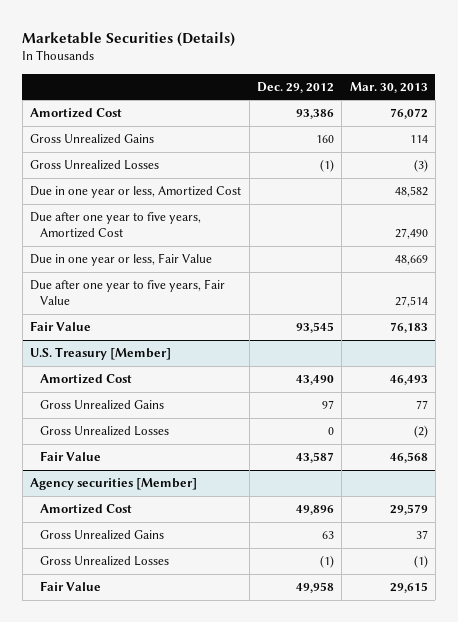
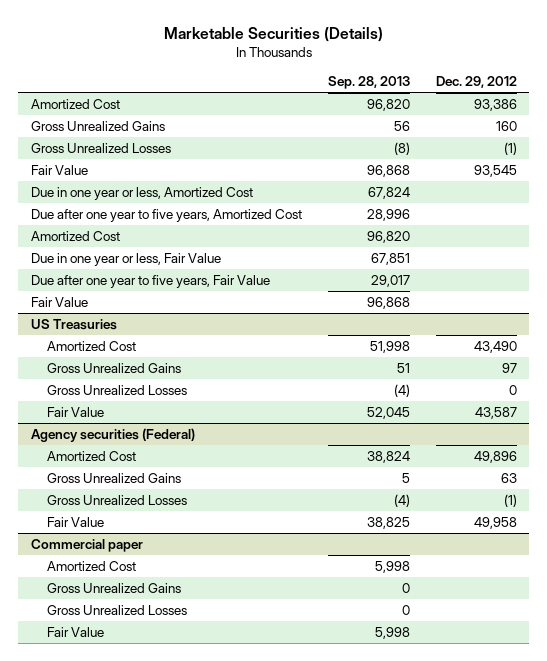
[349,81,428,93] Mar. 30, 2013 -> none
none -> [327,76,410,90] Sep. 28, 2013
[30,321,92,332] Fair Value -> [30,164,88,175] Fair Value
none -> [30,230,120,241] Amortized Cost
none -> [30,296,88,307] Fair Value
[30,347,172,361] U.S. Treasury [Member] -> [30,318,117,330] US Treasuries
[30,478,198,491] Agency securities [Member] -> [30,427,195,442] Agency securities (Federal)
none -> [30,538,143,552] Commercial paper
none -> [46,560,136,571] Amortized Cost
none -> [46,582,181,593] Gross Unrealized Gains
none -> [46,604,187,615] Gross Unrealized Losses
none -> [46,626,104,637] Fair Value

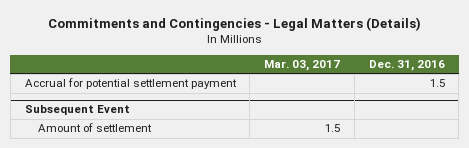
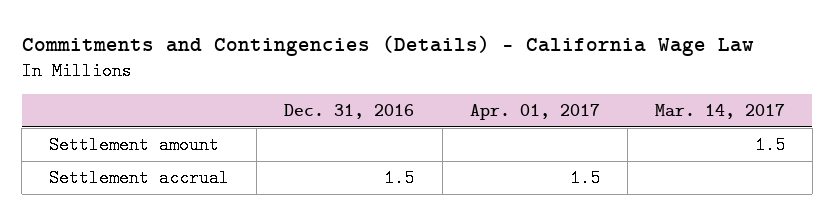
[47,16,421,31] Commitments and Contingencies - Legal Matters (Details) -> [21,34,754,56] Commitments and Contingencies (Details) - California Wage Law
[264,59,341,71] Mar. 03, 2017 -> none
none -> [469,104,600,121] Apr. 01, 2017
none -> [654,104,785,120] Mar. 14, 2017
[24,105,130,116] Subsequent Event -> none
[37,123,152,133] Amount of settlement -> none
none -> [49,136,220,155] Settlement amount
[24,78,237,90] Accrual for potential settlement payment -> [49,169,230,188] Settlement accrual

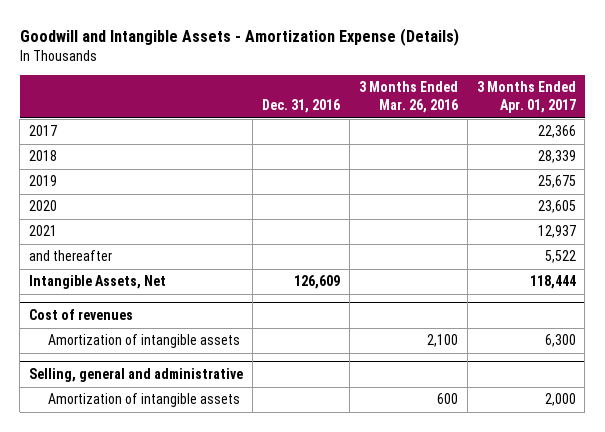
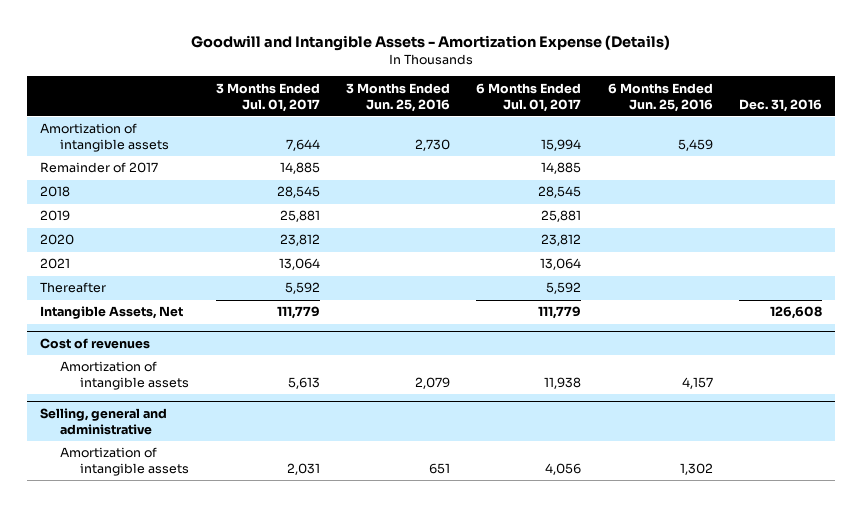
[358,81,458,114] 3 Months Ended Mar. 26, 2016 -> none
[476,81,576,114] 3 Months Ended Apr. 01, 2017 -> none
none -> [215,82,320,112] 3 Months Ended Jul. 01, 2017
none -> [345,82,450,112] 3 Months Ended Jun. 25, 2016
none -> [476,82,582,112] 6 Months Ended Jul. 01, 2017
none -> [607,82,713,112] 6 Months Ended Jun. 25, 2016
none -> [40,123,170,153] Amortization of intangible assets
[29,125,58,137] 2017 -> [40,162,159,174] Remainder of 2017
[29,250,113,262] and thereafter -> [40,282,107,294] Thereafter
[293,275,340,290] 126,609 -> [770,306,823,320] 126,608

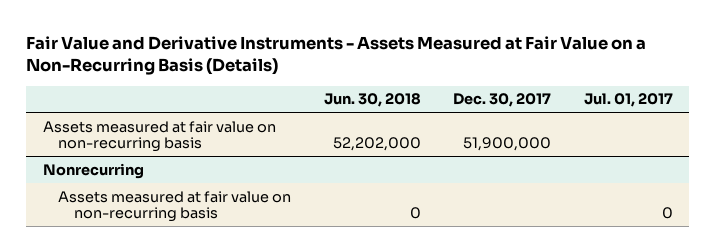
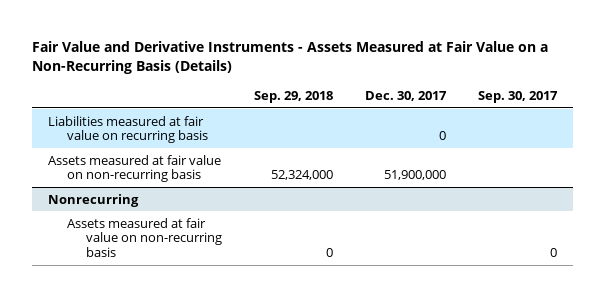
[323,93,421,108] Jun. 30, 2018 -> none
[583,93,673,108] Jul. 01, 2017 -> none
none -> [254,90,334,103] Sep. 29, 2018
none -> [478,90,559,103] Sep. 30, 2017
none -> [48,115,209,144] Liabilities measured at fair value on recurring basis

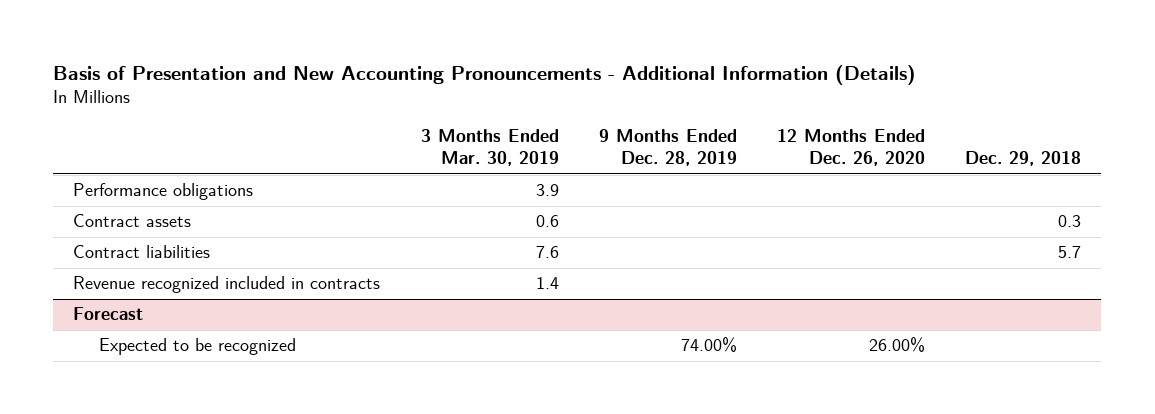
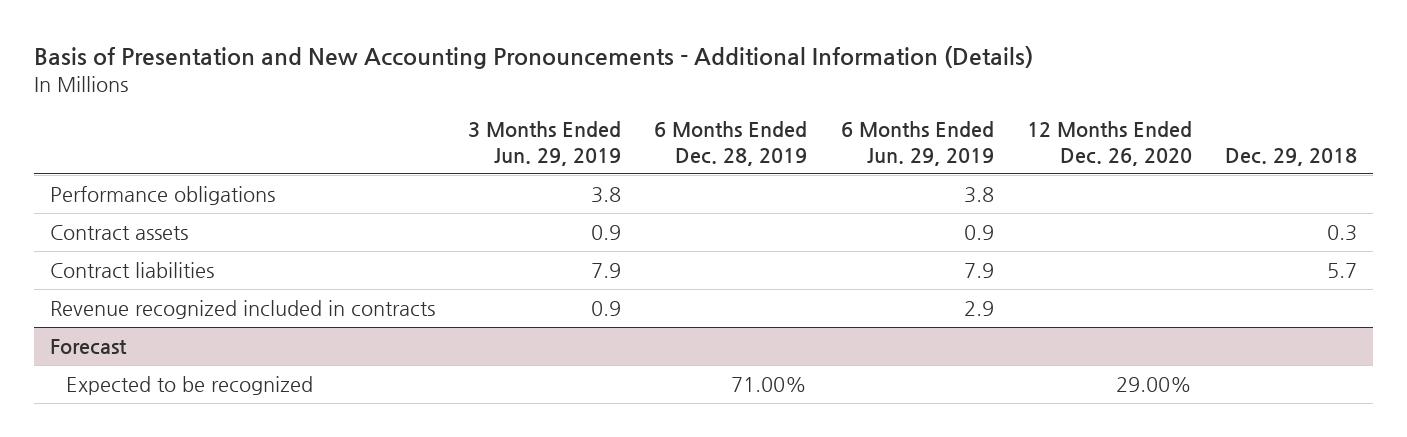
[420,128,559,167] 3 Months Ended Mar. 30, 2019 -> none
[598,128,737,167] 9 Months Ended Dec. 28, 2019 -> none
none -> [468,121,622,166] 3 Months Ended Jun. 29, 2019
none -> [654,121,808,166] 6 Months Ended Dec. 28, 2019
none -> [840,121,994,166] 6 Months Ended Jun. 29, 2019
[869,337,926,353] 26.00% -> [1115,376,1192,392] 29.00%

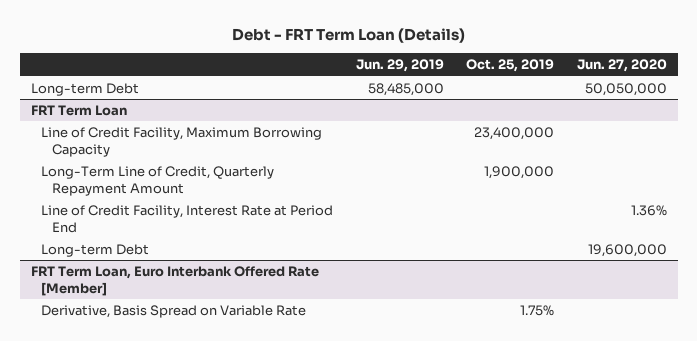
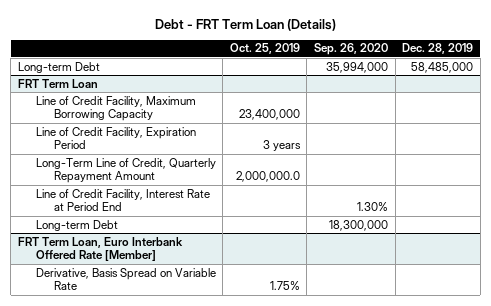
[355,59,444,73] Jun. 29, 2019 -> none
[576,59,667,73] Jun. 27, 2020 -> none
none -> [314,43,389,56] Sep. 26, 2020
none -> [402,43,474,55] Dec. 28, 2019
none -> [35,126,196,150] Line of Credit Facility, Expiration Period
[484,165,555,179] 1,900,000 -> [235,171,300,183] 2,000,000.0

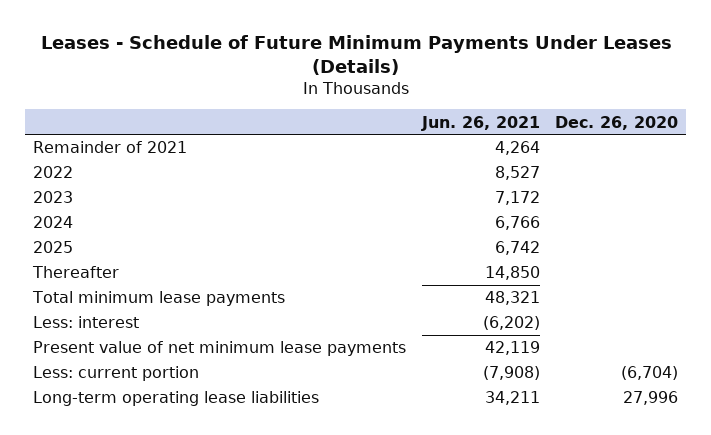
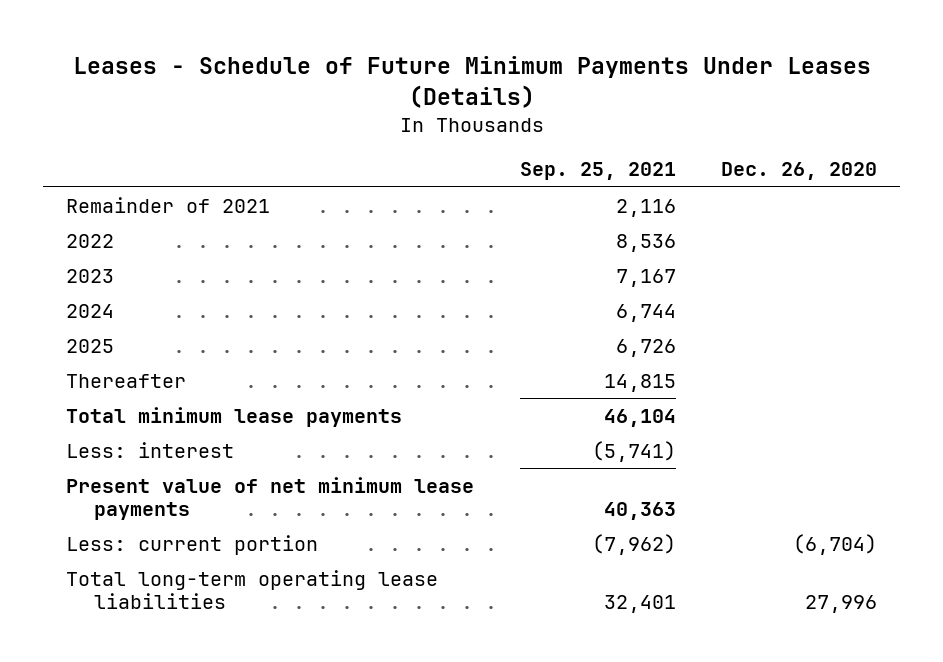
[420,115,540,131] Jun. 26, 2021 -> none
none -> [519,162,676,181] Sep. 25, 2021
[32,391,319,407] Long-term operating lease liabilities -> [65,569,438,609] Total long-term operating lease liabilities

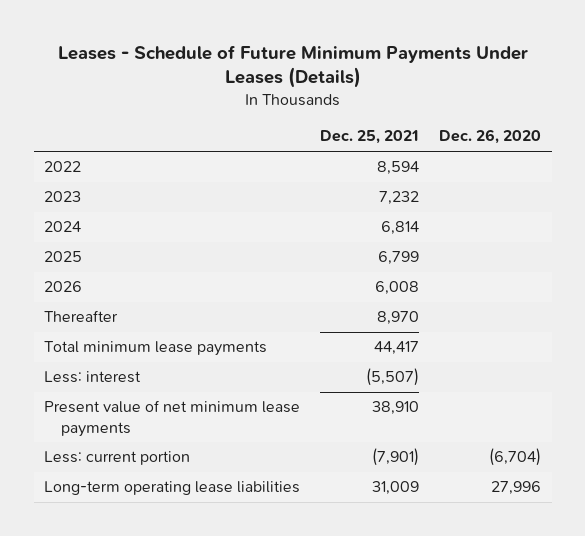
[519,162,676,181] Sep. 25, 2021 -> none
none -> [320,130,420,145] Dec. 25, 2021
[65,196,270,213] Remainder of 2021 -> none
none -> [43,281,82,293] 2026
[65,569,438,609] Total long-term operating lease liabilities -> [43,481,300,496] Long-term operating lease liabilities

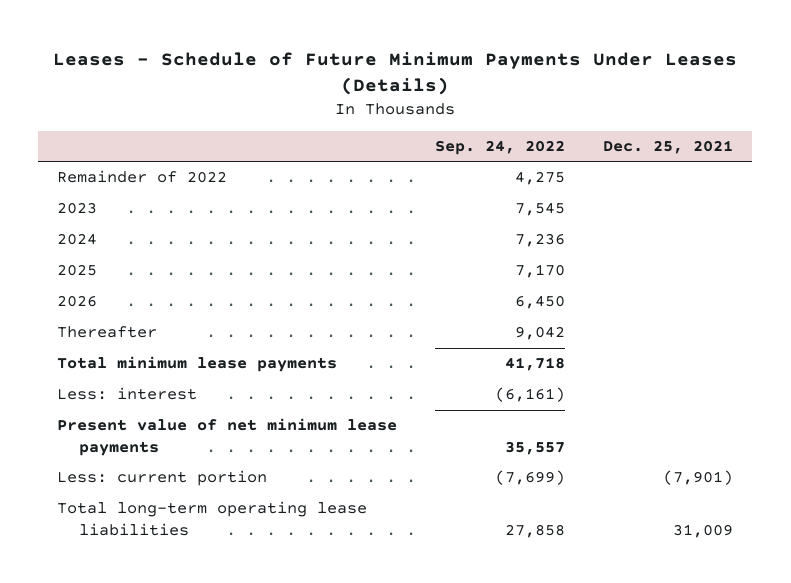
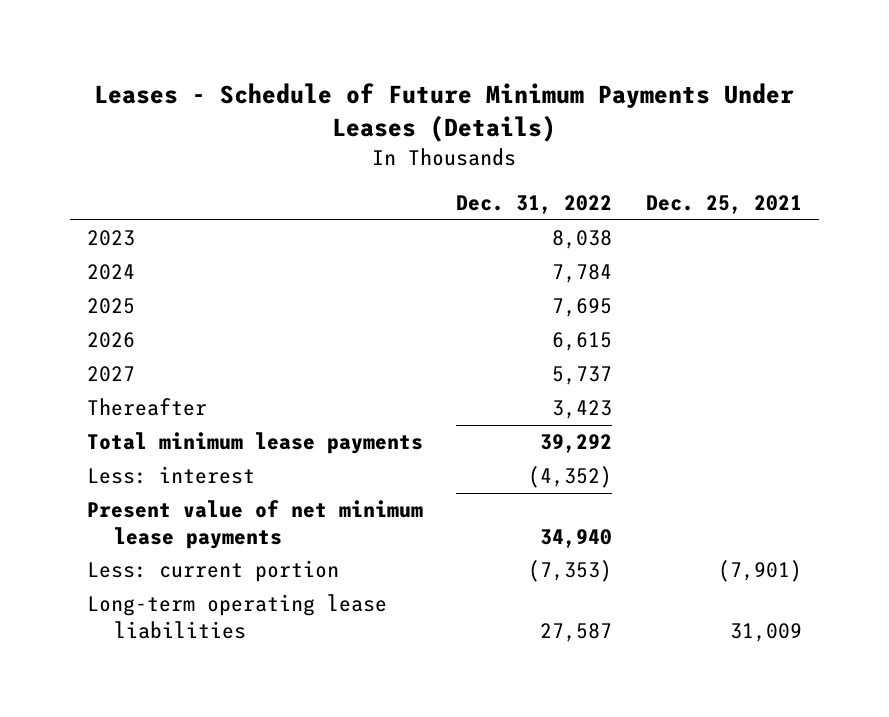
[435,140,566,156] Sep. 24, 2022 -> none
none -> [456,195,613,215] Dec. 31, 2022
[57,170,228,184] Remainder of 2022 -> none
none -> [86,366,135,383] 2027
[57,501,368,536] Total long-term operating lease liabilities -> [86,594,387,639] Long-term operating lease liabilities

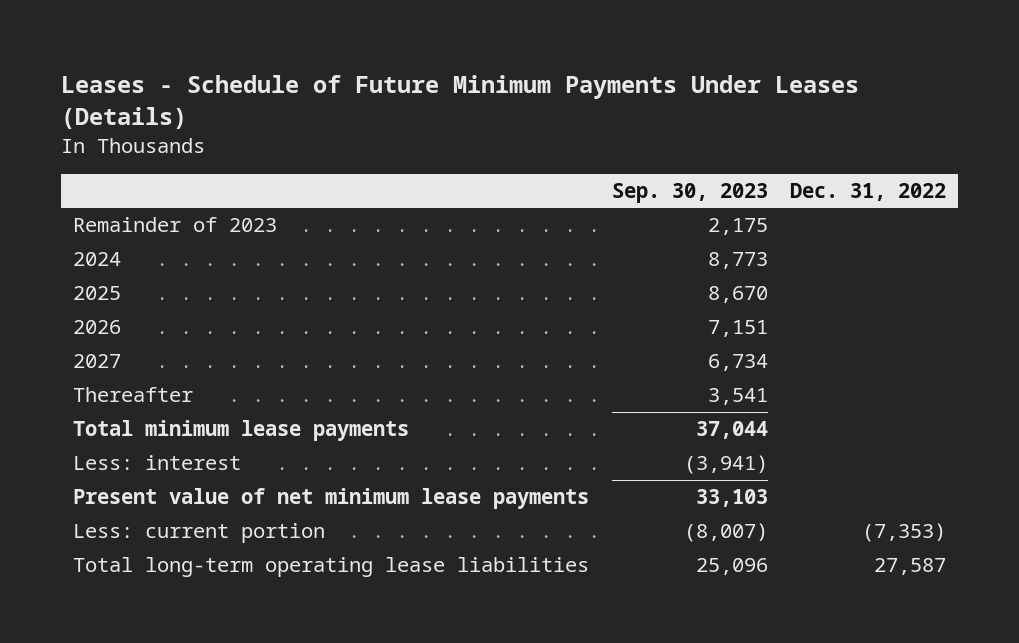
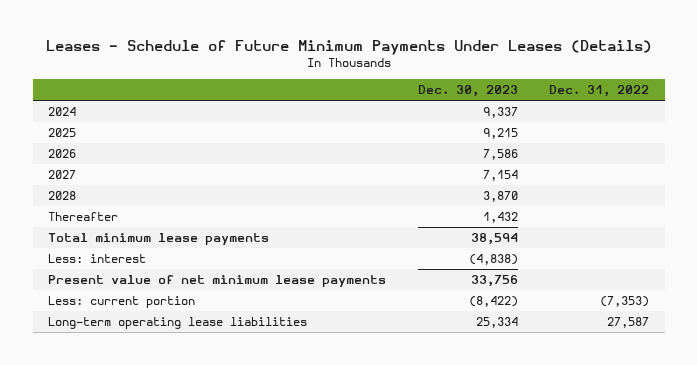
[611,183,768,204] Sep. 30, 2023 -> none
none -> [417,85,518,98] Dec. 30, 2023
[72,217,277,233] Remainder of 2023 -> none
none -> [48,190,77,200] 2028
[72,557,589,578] Total long-term operating lease liabilities -> [48,316,308,329] Long-term operating lease liabilities

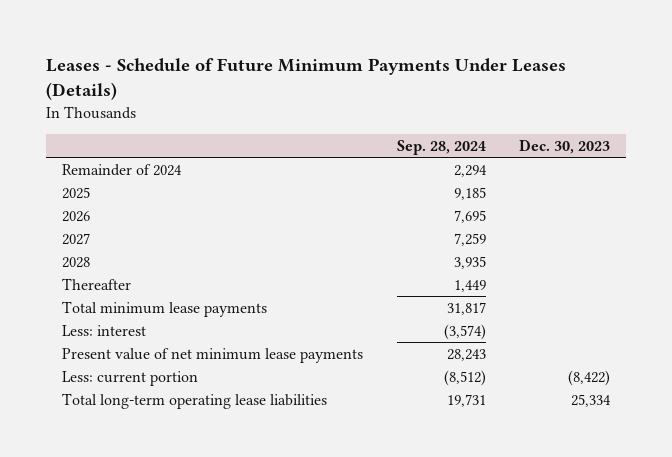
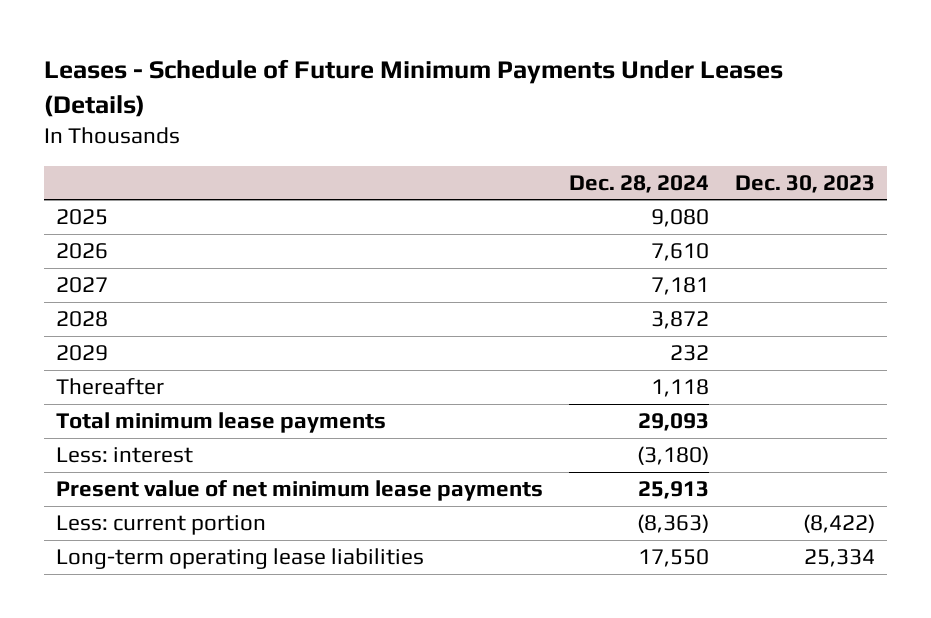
[396,139,486,155] Sep. 28, 2024 -> none
none -> [569,174,710,193] Dec. 28, 2024
[62,163,183,176] Remainder of 2024 -> none
none -> [56,345,109,362] 2029
[62,392,328,409] Total long-term operating lease liabilities -> [56,548,425,570] Long-term operating lease liabilities

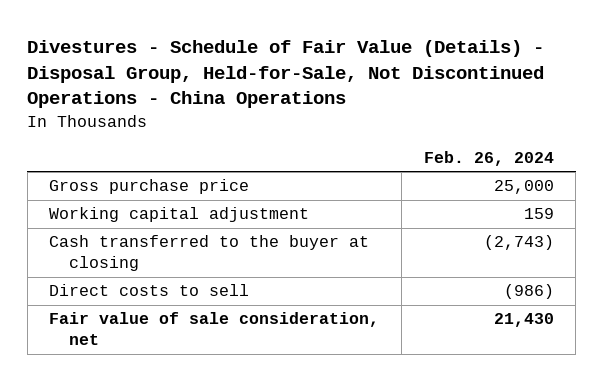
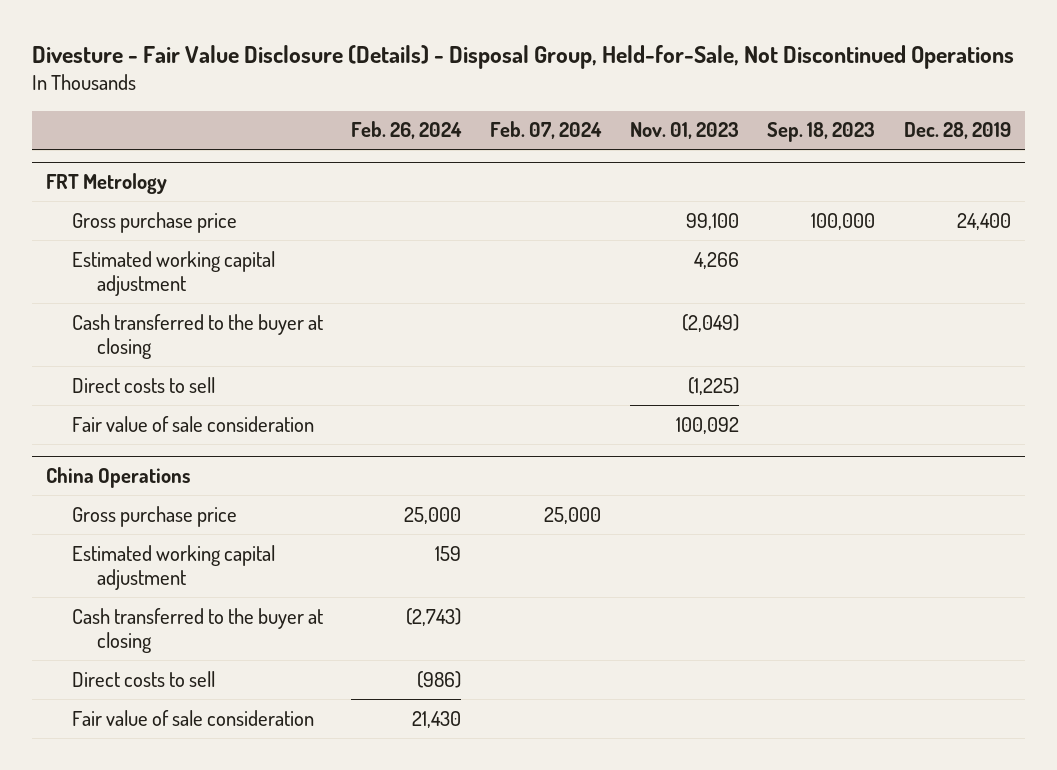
[27,39,545,109] Divestures - Schedule of Fair Value (Details) - Disposal Group, Held-for-Sale, Not Discontinued Operations - China Operations -> [31,44,1014,69] Divesture - Fair Value Disclosure (Details) - Disposal Group, Held-for-Sale, Not Discontinued Operations
none -> [489,121,602,140] Feb. 07, 2024
none -> [629,122,739,140] Nov. 01, 2023
none -> [767,122,876,143] Sep. 18, 2023
none -> [904,122,1012,140] Dec. 28, 2019
none -> [45,172,167,194] FRT Metrology
none -> [71,211,237,233] Gross purchase price
none -> [71,250,275,296] Estimated working capital adjustment
none -> [71,313,323,359] Cash transferred to the buyer at closing
none -> [71,376,215,393] Direct costs to sell
none -> [71,415,314,432] Fair value of sale consideration
none -> [45,466,190,488] China Operations
[49,207,310,223] Working capital adjustment -> [71,544,275,590] Estimated working capital adjustment
[49,312,380,346] Fair value of sale consideration, net -> [71,709,314,726] Fair value of sale consideration

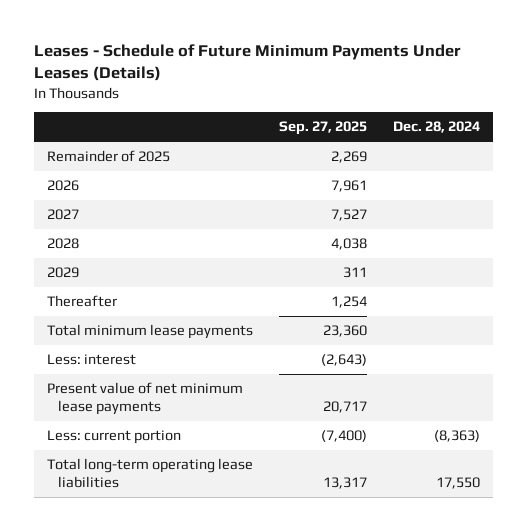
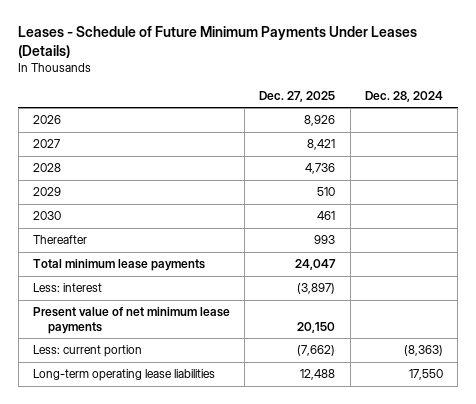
[278,121,367,136] Sep. 27, 2025 -> none
none -> [259,90,336,102] Dec. 27, 2025
[46,150,170,163] Remainder of 2025 -> none
none -> [32,211,61,221] 2030
[46,458,253,489] Total long-term operating lease liabilities -> [32,369,215,382] Long-term operating lease liabilities

